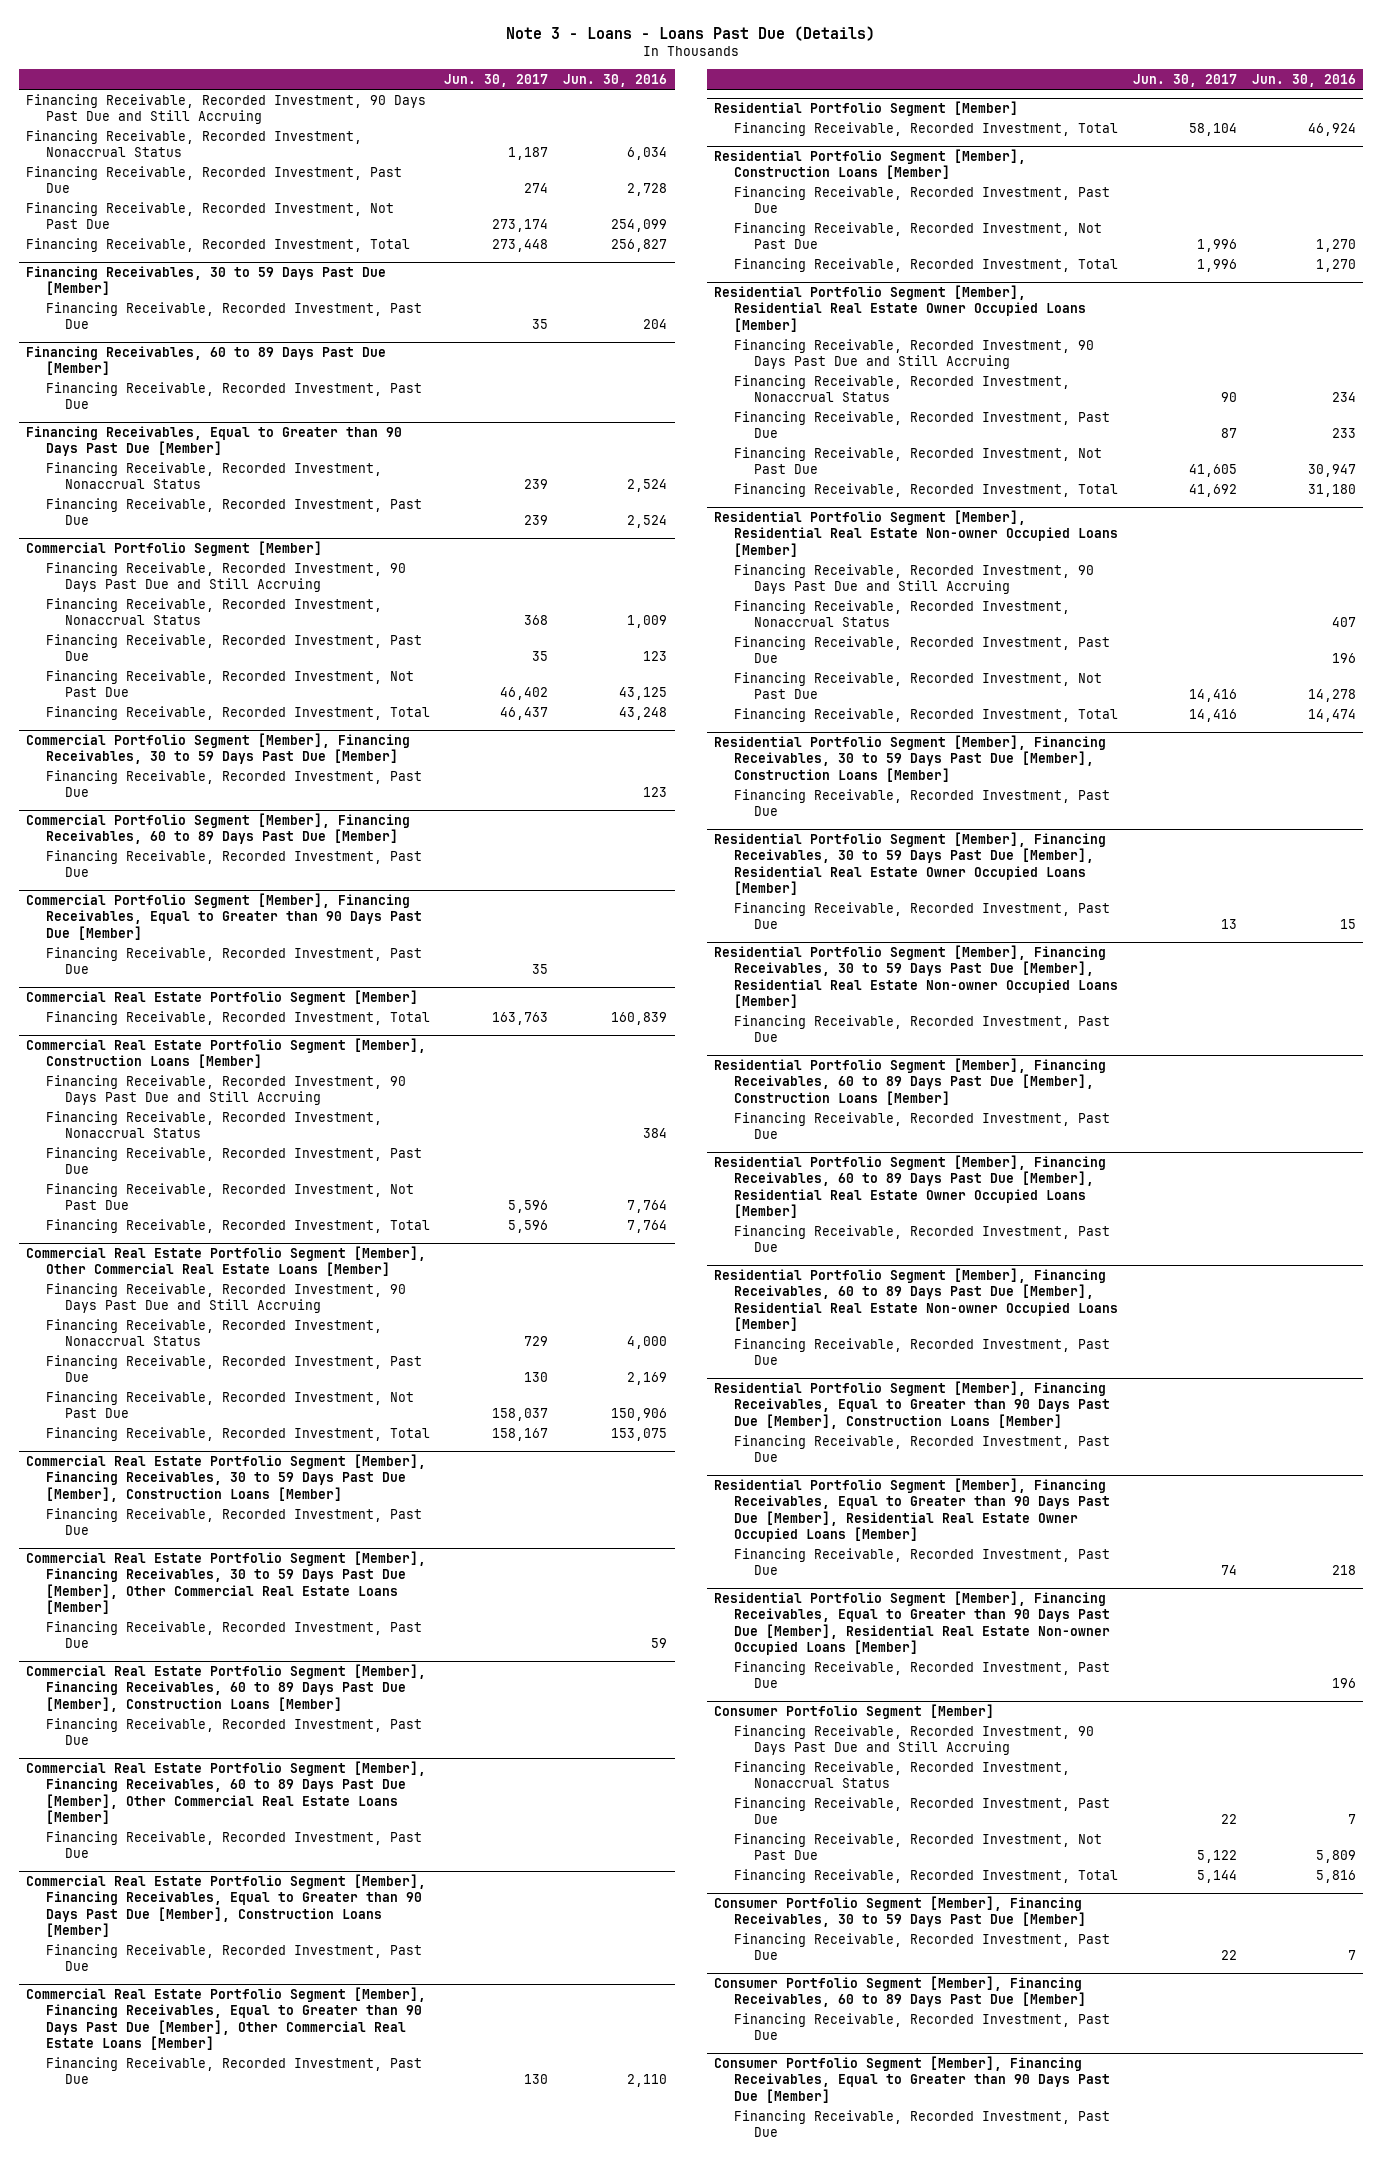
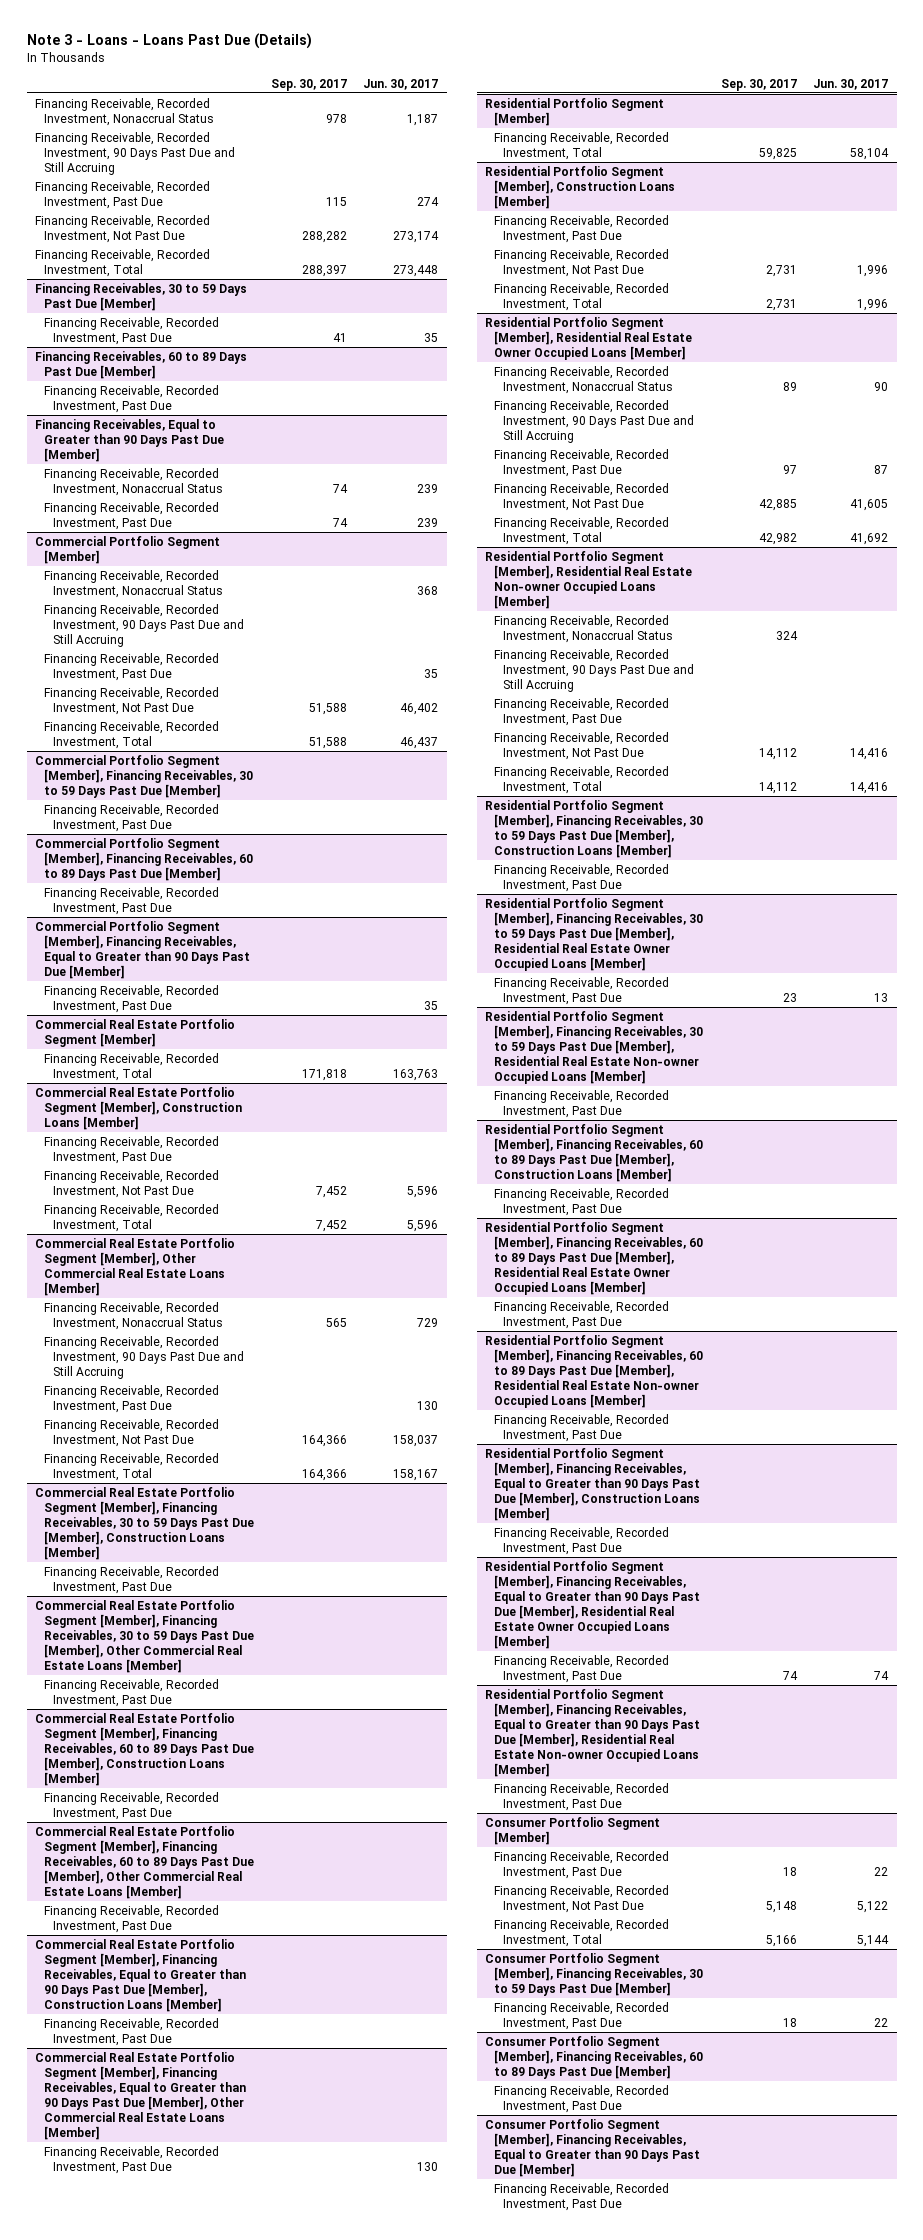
[563,73,668,87] Jun. 30, 2016 -> none
none -> [270,78,347,91] Sep. 30, 2017
[26,93,427,125] Financing Receivable, Recorded Investment, 90 Days Past Due and Still Accruing -> [35,131,236,175] Financing Receivable, Recorded Investment, 90 Days Past Due and Still Accruing
[45,561,406,593] Financing Receivable, Recorded Investment, 90 Days Past Due and Still Accruing -> [44,603,245,647] Financing Receivable, Recorded Investment, 90 Days Past Due and Still Accruing
[45,1074,406,1106] Financing Receivable, Recorded Investment, 90 Days Past Due and Still Accruing -> none
[45,1110,382,1139] Financing Receivable, Recorded Investment, Nonaccrual Status -> none
[45,1282,406,1314] Financing Receivable, Recorded Investment, 90 Days Past Due and Still Accruing -> [44,1335,245,1379] Financing Receivable, Recorded Investment, 90 Days Past Due and Still Accruing
[734,338,1095,370] Financing Receivable, Recorded Investment, 90 Days Past Due and Still Accruing -> [494,399,695,443] Financing Receivable, Recorded Investment, 90 Days Past Due and Still Accruing
[734,563,1095,595] Financing Receivable, Recorded Investment, 90 Days Past Due and Still Accruing -> [494,648,695,692] Financing Receivable, Recorded Investment, 90 Days Past Due and Still Accruing
[734,1724,1095,1756] Financing Receivable, Recorded Investment, 90 Days Past Due and Still Accruing -> none
[734,1760,1071,1789] Financing Receivable, Recorded Investment, Nonaccrual Status -> none

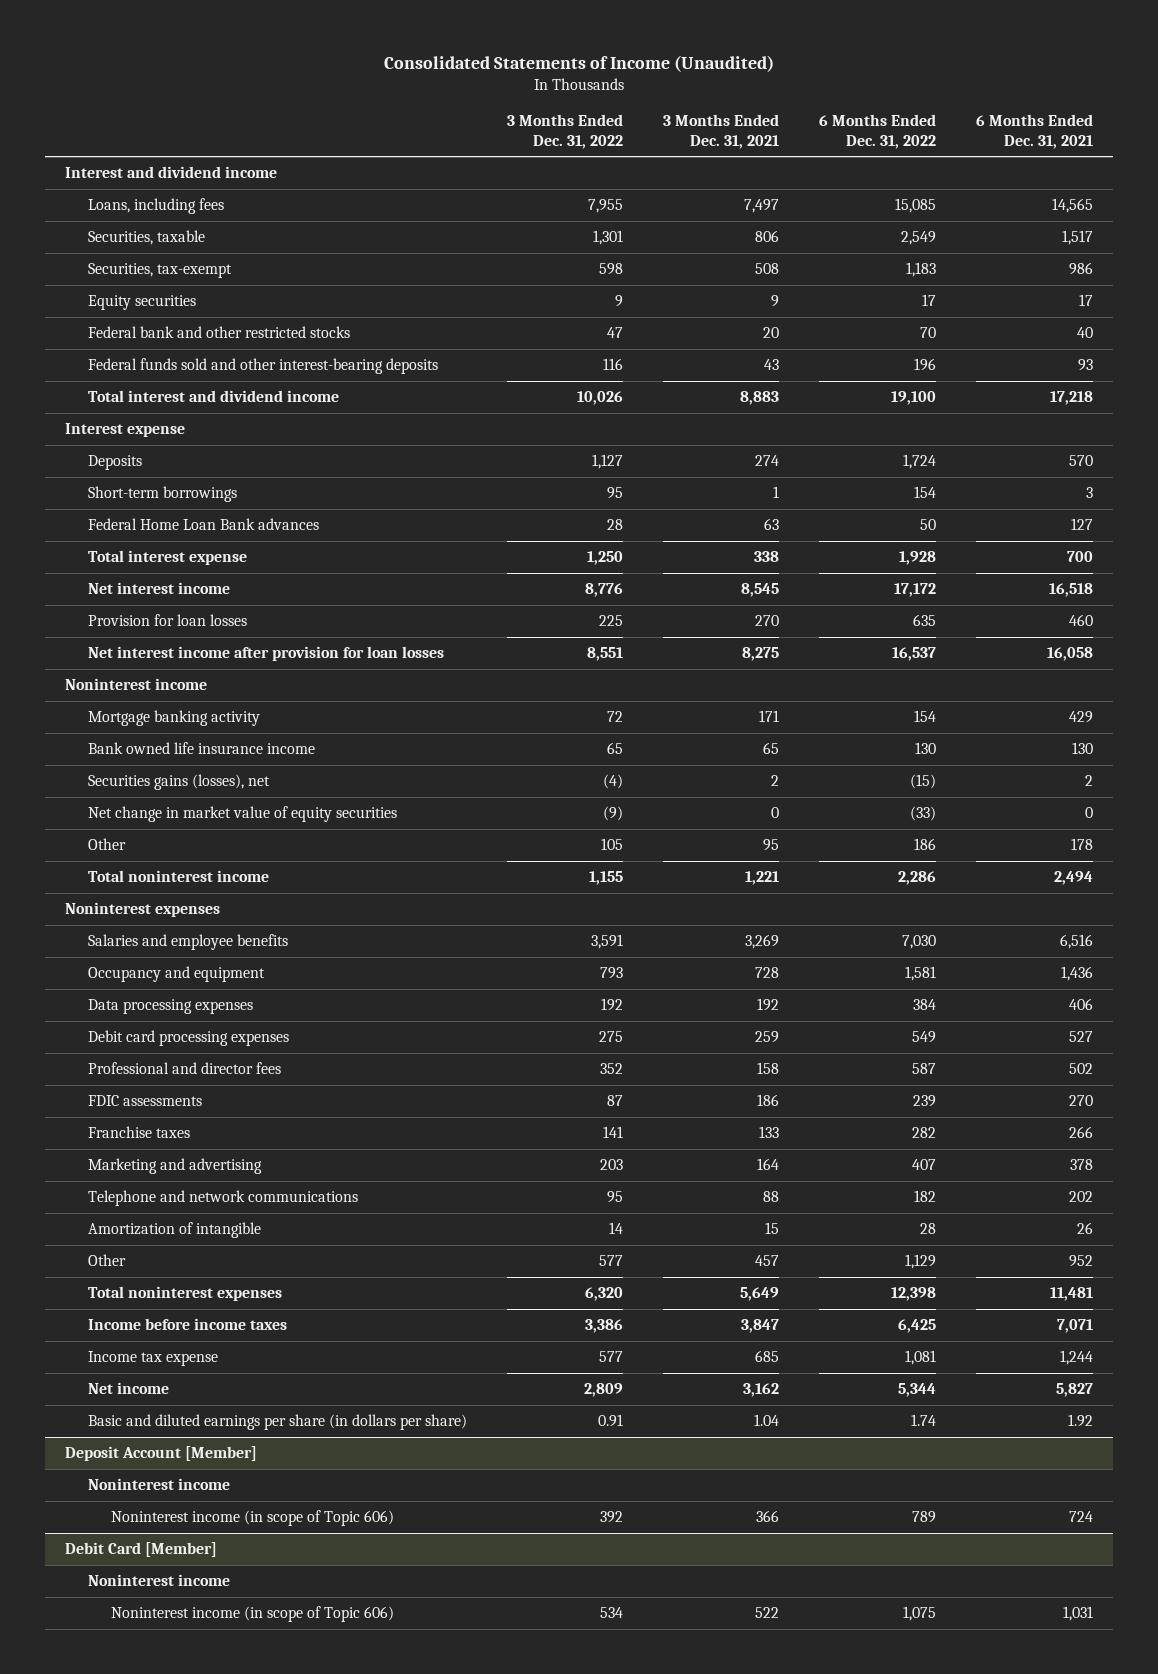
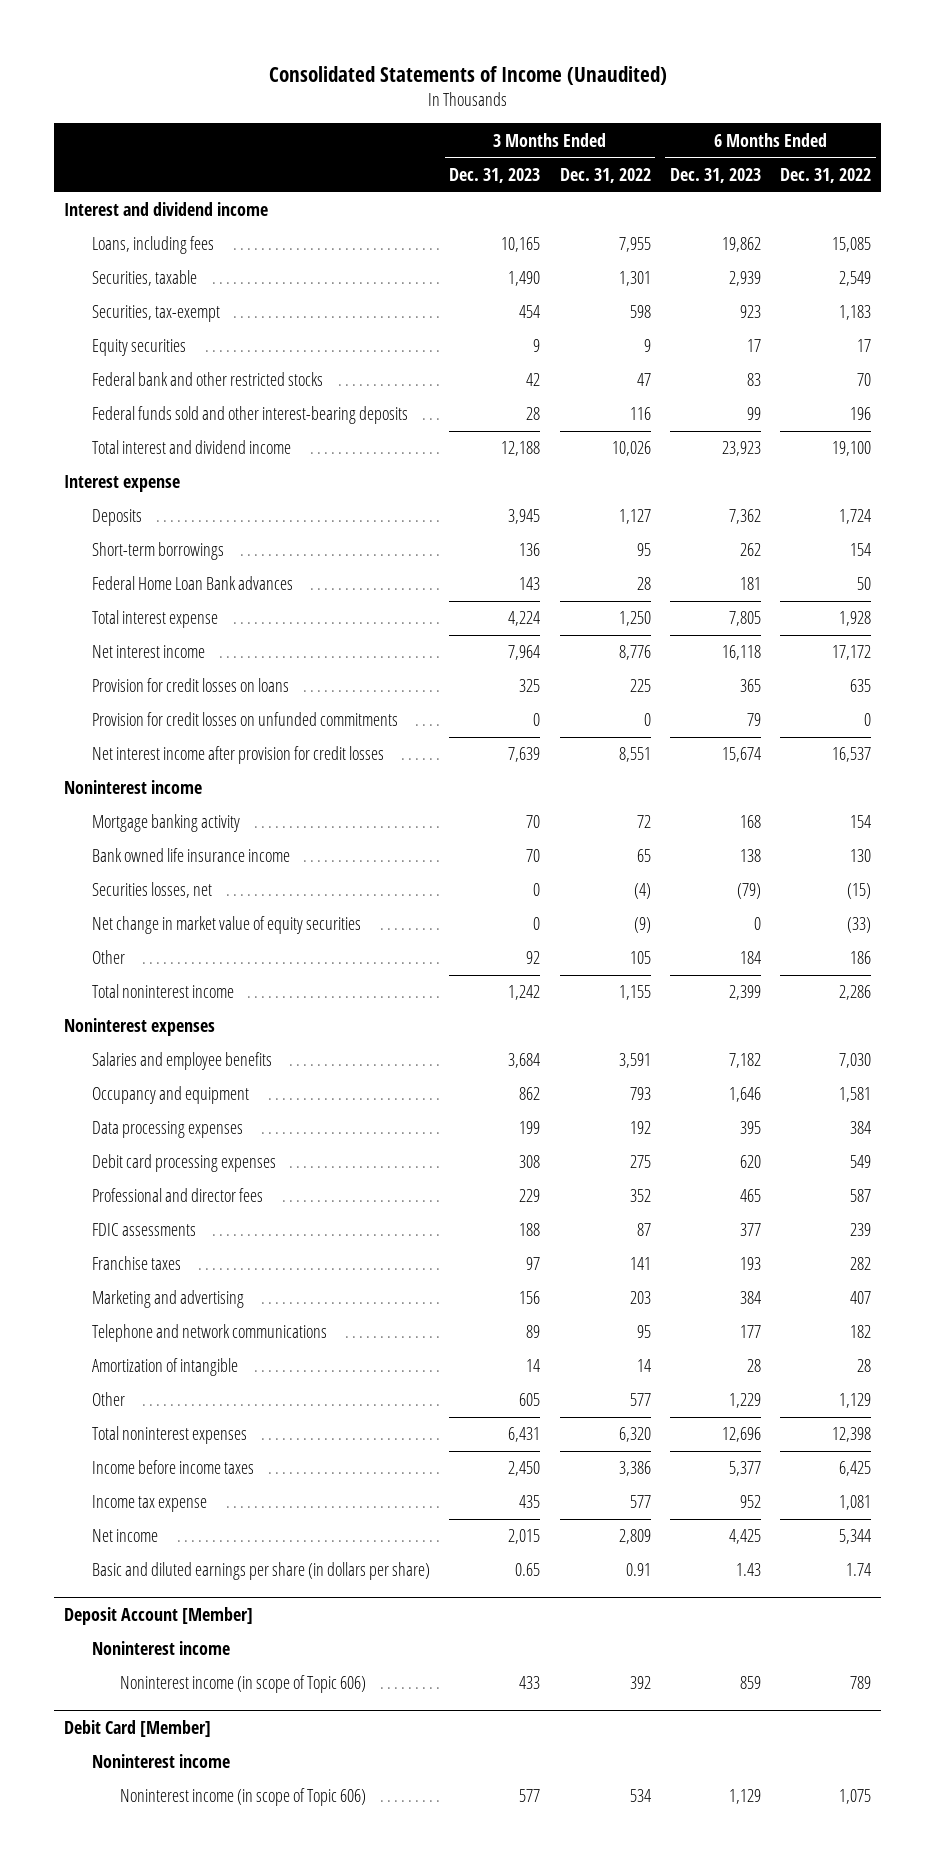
[663,114,780,149] 3 Months Ended Dec. 31, 2021 -> none
[976,114,1094,149] 6 Months Ended Dec. 31, 2021 -> none
none -> [449,167,541,183] Dec. 31, 2023
none -> [669,167,761,183] Dec. 31, 2023
[87,614,247,627] Provision for loan losses -> [92,678,290,693] Provision for credit losses on loans
none -> [92,712,399,727] Provision for credit losses on unfunded commitments
[87,646,444,662] Net interest income after provision for loan losses -> [92,746,385,765] Net interest income after provision for credit losses
[87,774,270,791] Securities gains (losses), net -> [92,882,213,899] Securities losses, net

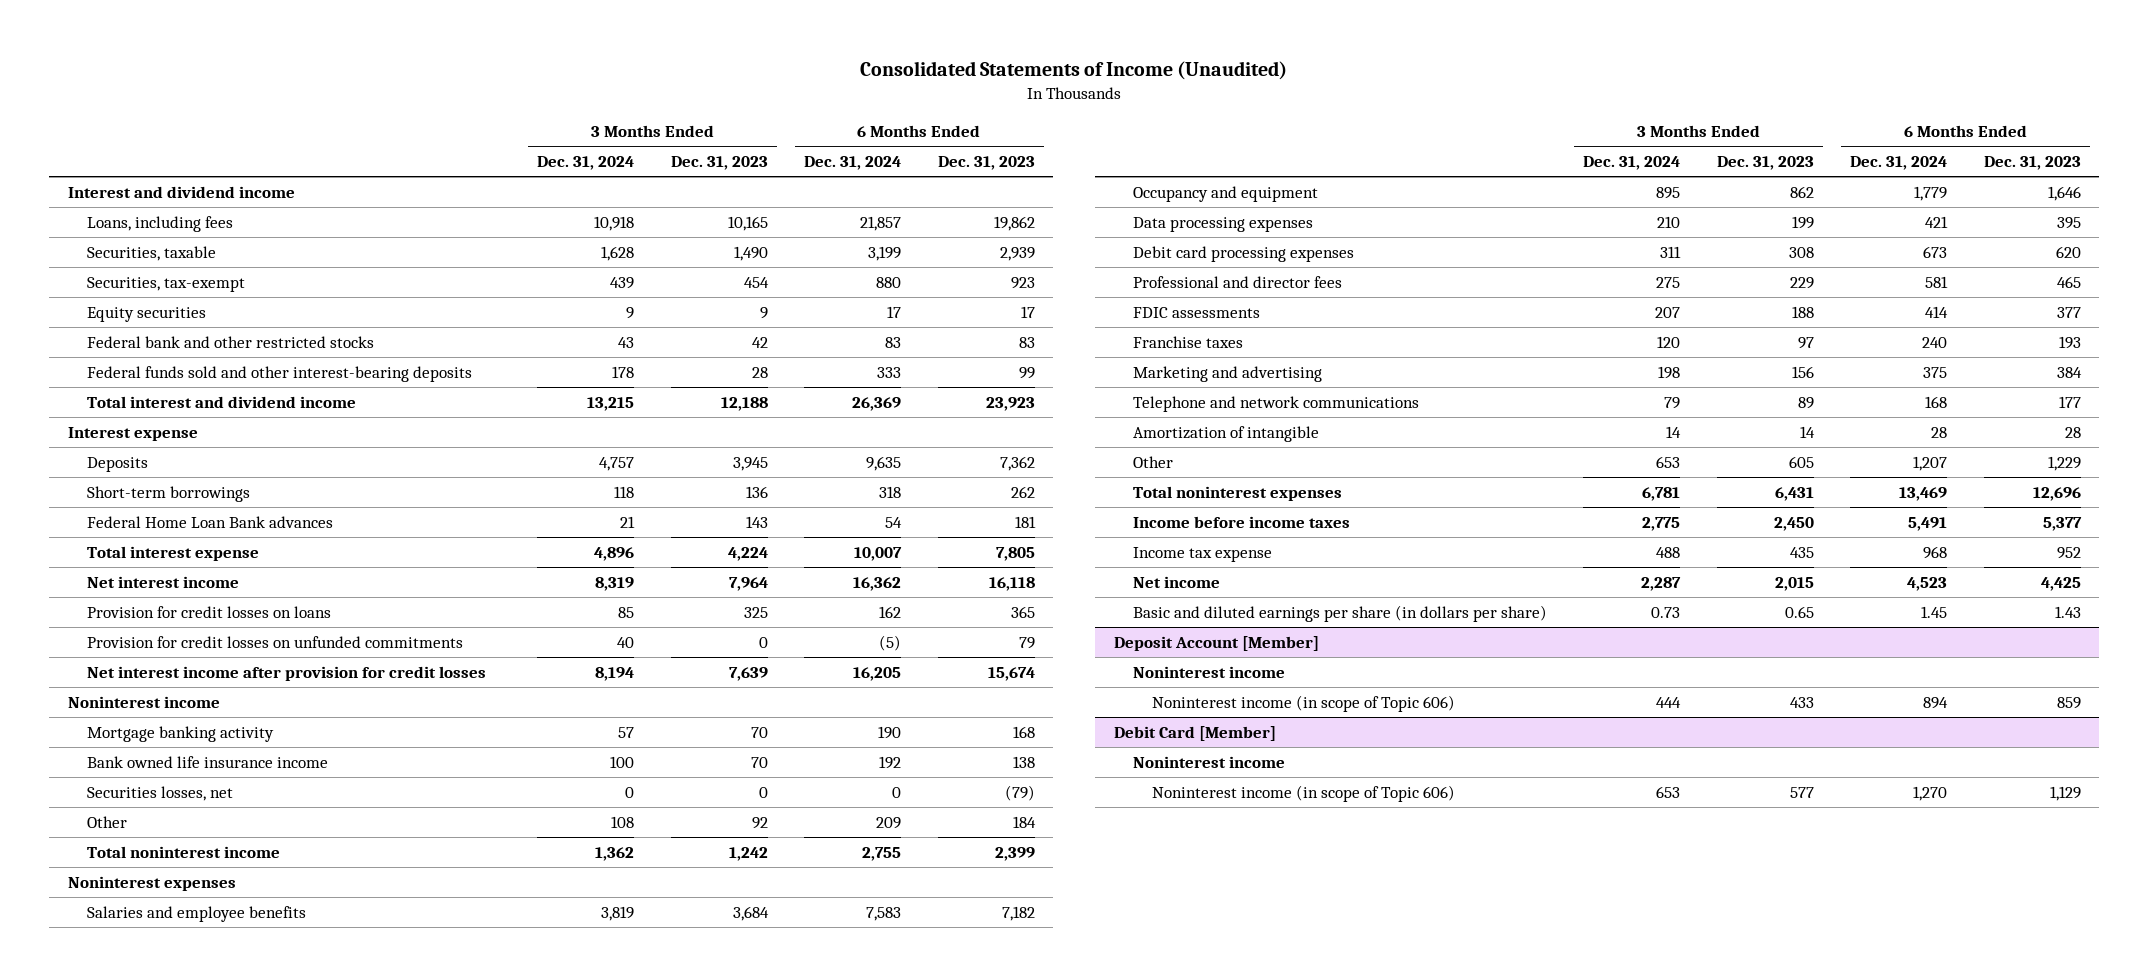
[559,167,651,183] Dec. 31, 2022 -> none
[780,167,872,183] Dec. 31, 2022 -> none
none -> [537,156,635,171] Dec. 31, 2024
none -> [804,156,902,171] Dec. 31, 2024
[92,916,362,935] Net change in market value of equity securities -> none

